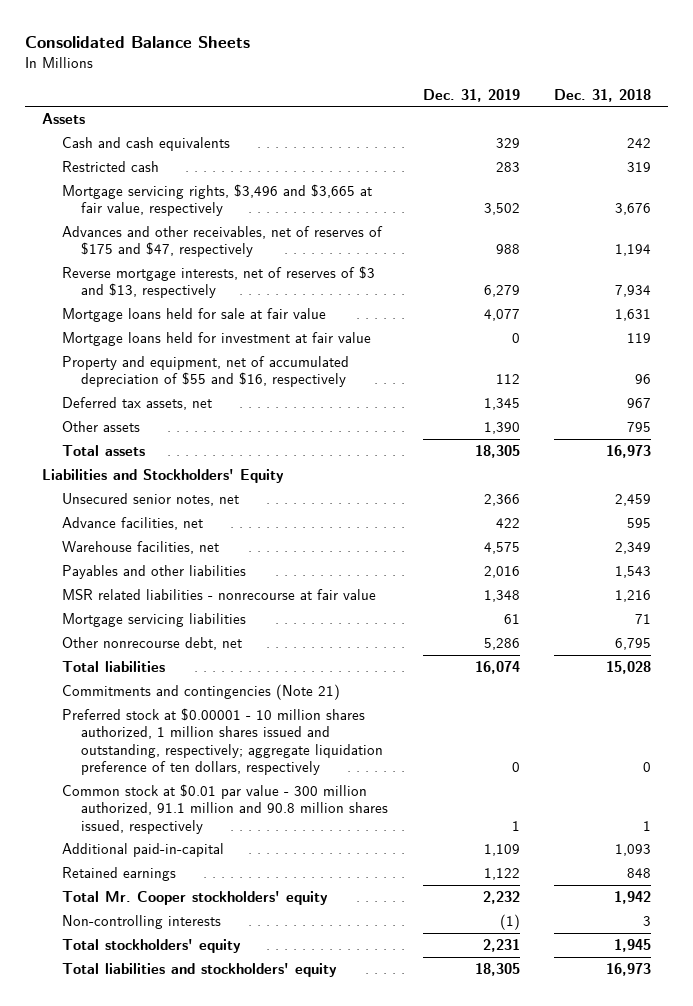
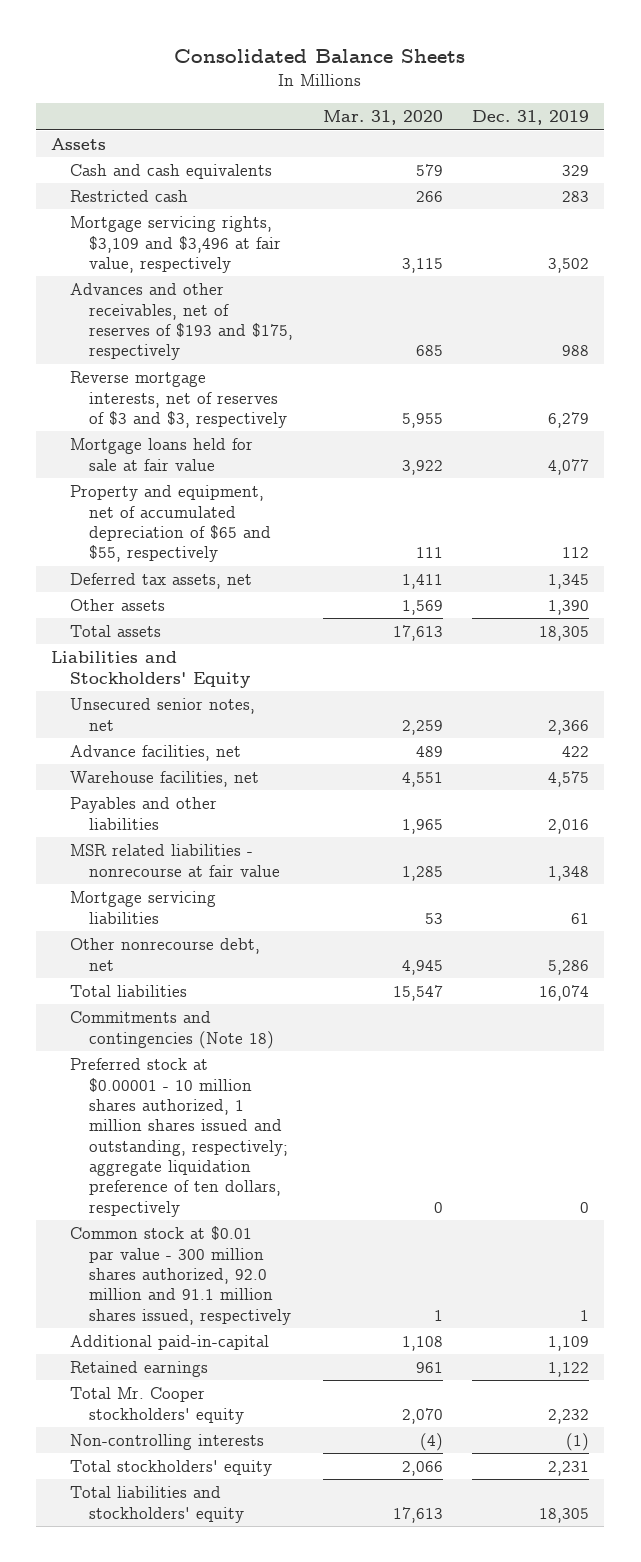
[553,88,651,102] Dec. 31, 2018 -> none
none -> [322,110,443,126] Mar. 31, 2020
[61,184,372,217] Mortgage servicing rights, $3,496 and $3,665 at fair value, respectively -> [70,216,282,273] Mortgage servicing rights, $3,109 and $3,496 at fair value, respectively
[61,226,383,258] Advances and other receivables, net of reserves of $175 and $47, respectively -> [70,283,294,361] Advances and other receivables, net of reserves of $193 and $175, respectively
[61,266,375,299] Reverse mortgage interests, net of reserves of $3 and $13, respectively -> [70,371,288,428] Reverse mortgage interests, net of reserves of $3 and $3, respectively
[61,332,371,347] Mortgage loans held for investment at fair value -> none
[61,356,349,388] Property and equipment, net of accumulated depreciation of $55 and $16, respectively -> [70,485,272,563] Property and equipment, net of accumulated depreciation of $65 and $55, respectively
[61,684,340,701] Commitments and contingencies (Note 21) -> [70,1011,275,1049] Commitments and contingencies (Note 18)
[61,784,389,834] Common stock at $0.01 par value - 300 million authorized, 91.1 million and 90.8 million shares issued, respectively -> [70,1226,292,1325] Common stock at $0.01 par value - 300 million shares authorized, 92.0 million and 91.1 million shares issued, respectively

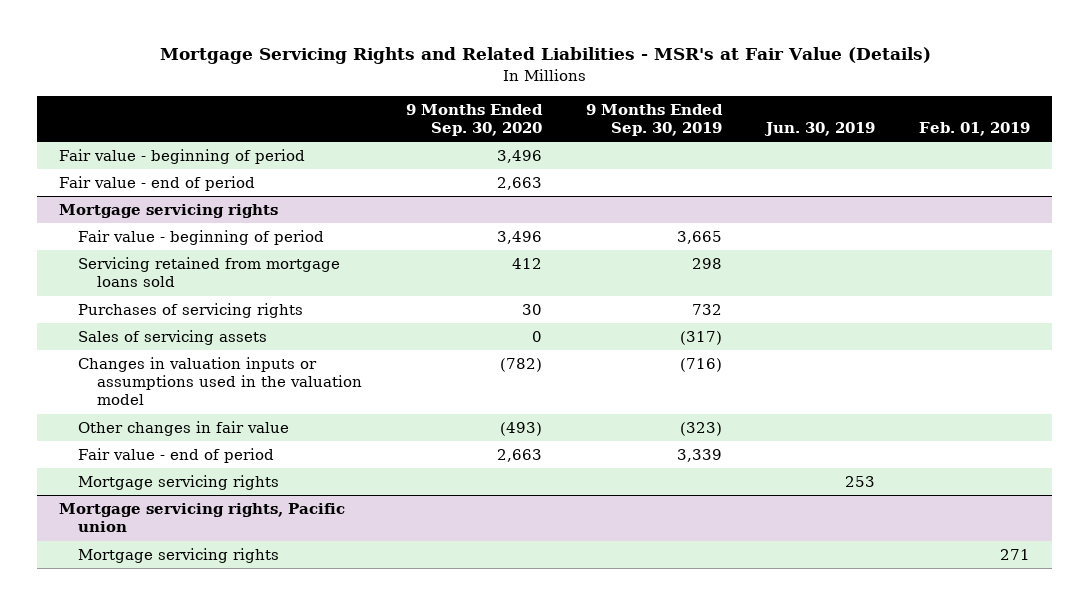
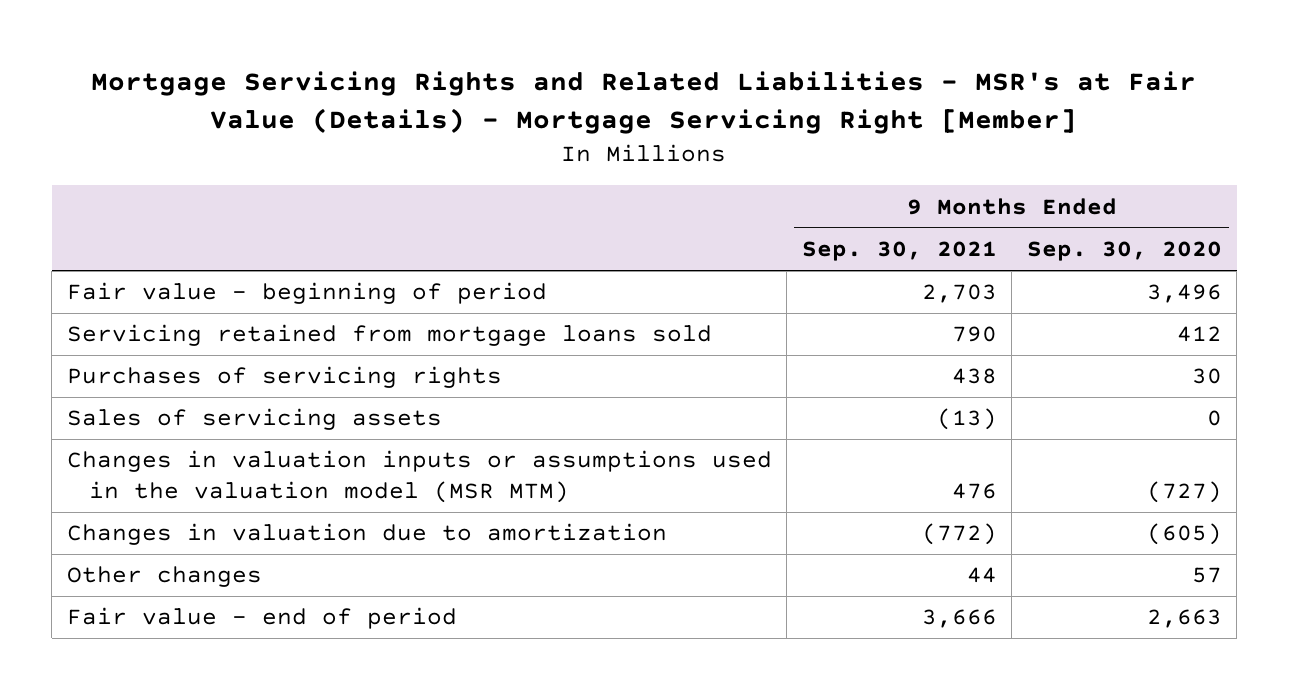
[159,47,931,65] Mortgage Servicing Rights and Related Liabilities - MSR's at Fair Value (Details) -> [91,70,1197,134] Mortgage Servicing Rights and Related Liabilities - MSR's at Fair Value (Details) - Mortgage Servicing Right [Member]
[585,103,723,137] 9 Months Ended Sep. 30, 2019 -> none
[763,122,875,137] Jun. 30, 2019 -> none
[919,122,1031,137] Feb. 01, 2019 -> none
none -> [801,241,997,262] Sep. 30, 2021
[59,176,256,192] Fair value - end of period -> none
[59,204,279,219] Mortgage servicing rights -> none
[77,230,324,246] Fair value - beginning of period -> none
[77,357,362,406] Changes in valuation inputs or assumptions used in the valuation model -> [66,450,772,503] Changes in valuation inputs or assumptions used in the valuation model (MSR MTM)
[499,358,542,373] (782) -> [1146,480,1222,503] (727)
none -> [66,523,667,546] Changes in valuation due to amortization
[77,421,289,437] Other changes in fair value -> [66,566,262,588] Other changes
[499,422,542,437] (493) -> [1191,567,1222,584] 57
[77,475,279,491] Mortgage servicing rights -> none
[59,503,346,533] Mortgage servicing rights, Pacific union -> none
[77,548,279,564] Mortgage servicing rights -> none

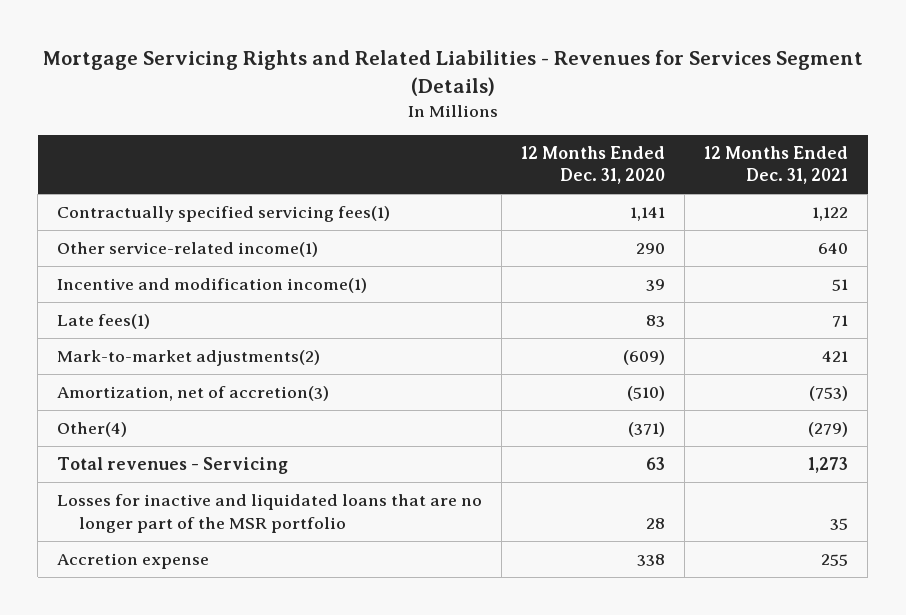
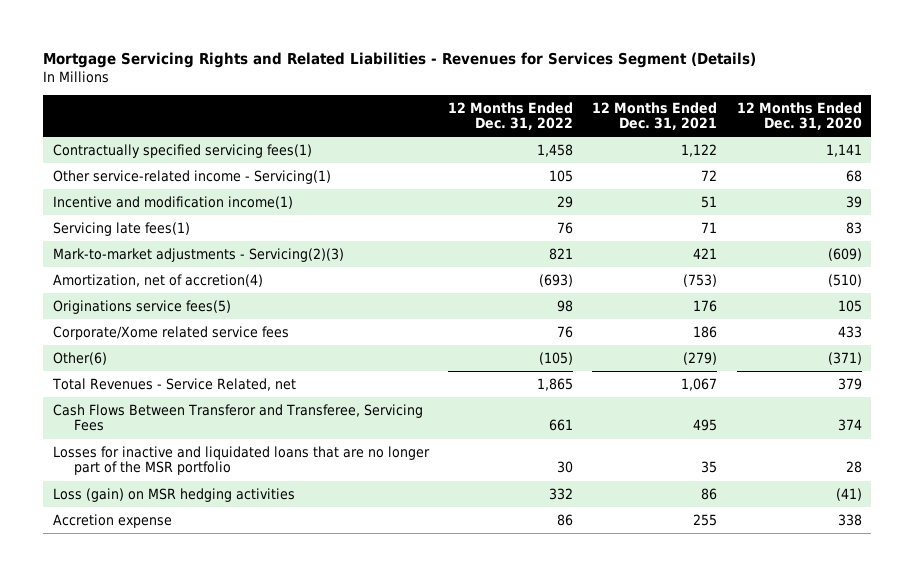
none -> [448,101,574,131] 12 Months Ended Dec. 31, 2022
[57,242,319,258] Other service-related income(1) -> [52,169,331,184] Other service-related income - Servicing(1)
[636,243,666,255] 290 -> [845,169,862,182] 68
[818,243,849,255] 640 -> [701,169,718,181] 72
[57,314,151,330] Late fees(1) -> [52,221,190,236] Servicing late fees(1)
[57,350,321,367] Mark-to-market adjustments(2) -> [52,247,344,262] Mark-to-market adjustments - Servicing(2)(3)
[57,386,330,402] Amortization, net of accretion(3) -> [52,273,263,287] Amortization, net of accretion(4)
none -> [52,299,231,314] Originations service fees(5)
none -> [52,325,289,340] Corporate/Xome related service fees
[57,422,128,438] Other(4) -> [52,351,107,365] Other(6)
[57,457,289,475] Total revenues - Servicing -> [51,377,296,391] Total Revenues - Service Related, net
[646,457,666,471] 63 -> [837,377,862,390] 379
[808,457,849,474] 1,273 -> [681,377,718,391] 1,067
none -> [52,403,423,432] Cash Flows Between Transferor and Transferee, Servicing Fees
none -> [52,487,295,502] Loss (gain) on MSR hedging activities

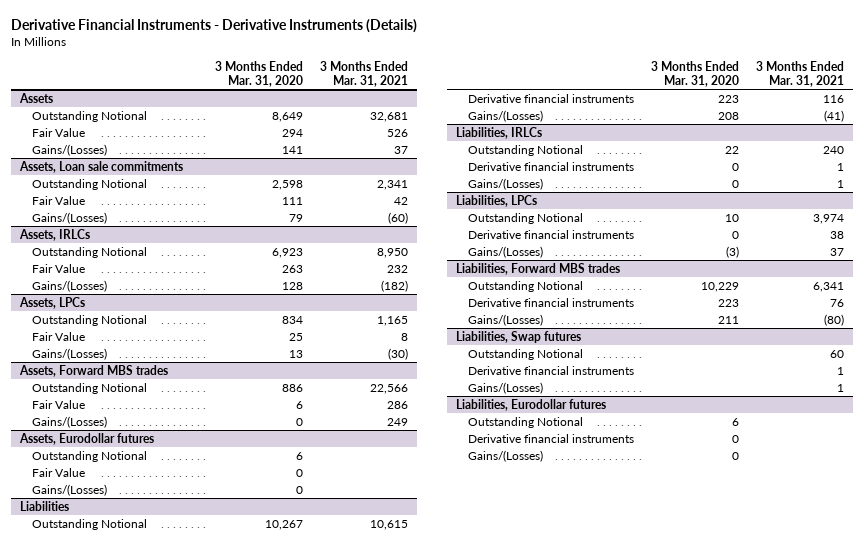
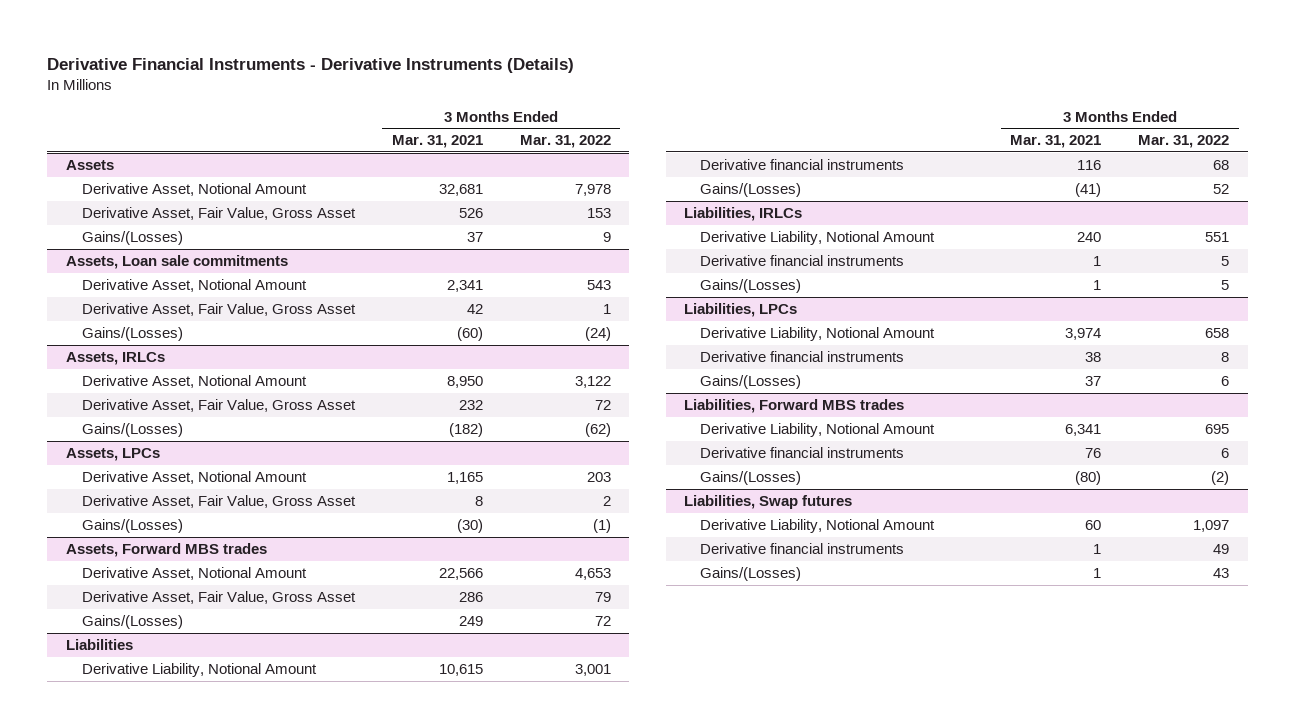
[214,60,303,87] 3 Months Ended Mar. 31, 2020 -> none
none -> [519,135,611,149] Mar. 31, 2022
[31,111,147,123] Outstanding Notional -> [81,182,307,196] Derivative Asset, Notional Amount
[31,128,85,138] Fair Value -> [81,206,356,220] Derivative Asset, Fair Value, Gross Asset
[31,179,147,191] Outstanding Notional -> [81,278,307,292] Derivative Asset, Notional Amount
[31,196,85,206] Fair Value -> [81,302,356,316] Derivative Asset, Fair Value, Gross Asset
[31,247,147,259] Outstanding Notional -> [81,374,307,388] Derivative Asset, Notional Amount
[31,264,85,274] Fair Value -> [81,398,356,412] Derivative Asset, Fair Value, Gross Asset
[31,315,147,327] Outstanding Notional -> [81,470,307,484] Derivative Asset, Notional Amount
[31,332,85,342] Fair Value -> [81,494,356,508] Derivative Asset, Fair Value, Gross Asset
[31,383,147,395] Outstanding Notional -> [81,566,307,580] Derivative Asset, Notional Amount
[31,400,85,410] Fair Value -> [81,590,356,604] Derivative Asset, Fair Value, Gross Asset
[18,433,154,446] Assets, Eurodollar futures -> none
[31,451,147,463] Outstanding Notional -> none
[31,468,85,478] Fair Value -> none
[31,484,107,497] Gains/(Losses) -> none
[31,519,147,531] Outstanding Notional -> [81,662,317,677] Derivative Liability, Notional Amount
[467,145,583,157] Outstanding Notional -> [700,230,936,245] Derivative Liability, Notional Amount
[467,213,583,225] Outstanding Notional -> [700,326,936,341] Derivative Liability, Notional Amount
[467,281,583,293] Outstanding Notional -> [700,422,936,437] Derivative Liability, Notional Amount
[467,349,583,361] Outstanding Notional -> [700,518,936,533] Derivative Liability, Notional Amount
[455,399,606,412] Liabilities, Eurodollar futures -> none
[467,417,583,429] Outstanding Notional -> none
[467,434,634,444] Derivative financial instruments -> none
[467,450,543,463] Gains/(Losses) -> none

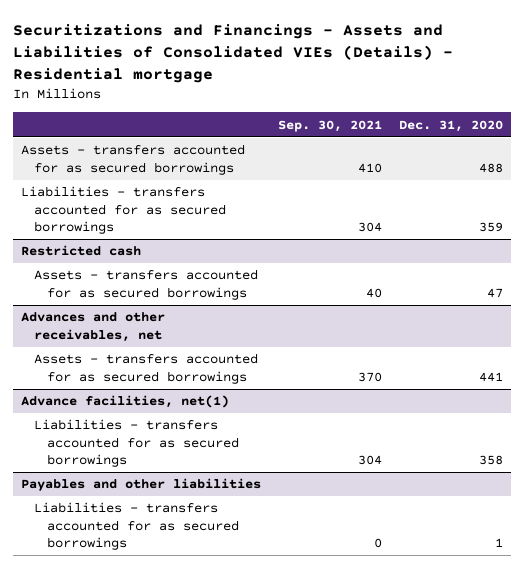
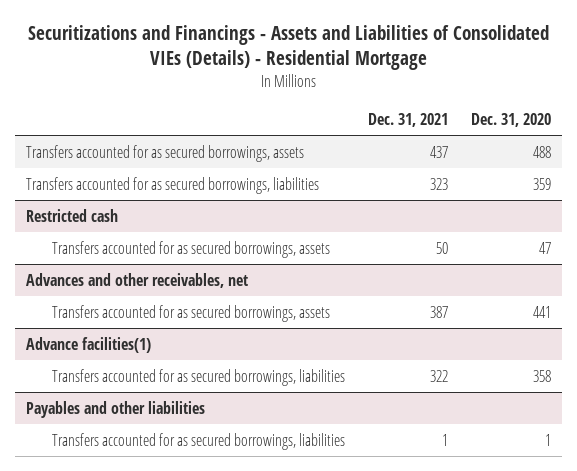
[13,24,454,84] Securitizations and Financings - Assets and Liabilities of Consolidated VIEs (Details) - Residential mortgage -> [27,24,549,71] Securitizations and Financings - Assets and Liabilities of Consolidated VIEs (Details) - Residential Mortgage
[278,119,383,132] Sep. 30, 2021 -> none
none -> [367,112,448,127] Dec. 31, 2021
[21,144,246,175] Assets - transfers accounted for as secured borrowings -> [26,144,305,162] Transfers accounted for as secured borrowings, assets
[21,186,227,234] Liabilities - transfers accounted for as secured borrowings -> [26,176,320,194] Transfers accounted for as secured borrowings, liabilities
[34,269,259,300] Assets - transfers accounted for as secured borrowings -> [51,240,330,258] Transfers accounted for as secured borrowings, assets
[34,353,259,384] Assets - transfers accounted for as secured borrowings -> [51,304,330,322] Transfers accounted for as secured borrowings, assets
[21,395,230,409] Advance facilities, net(1) -> [26,336,152,353] Advance facilities(1)
[34,419,240,467] Liabilities - transfers accounted for as secured borrowings -> [51,368,345,386] Transfers accounted for as secured borrowings, liabilities
[34,502,240,550] Liabilities - transfers accounted for as secured borrowings -> [51,432,345,450] Transfers accounted for as secured borrowings, liabilities

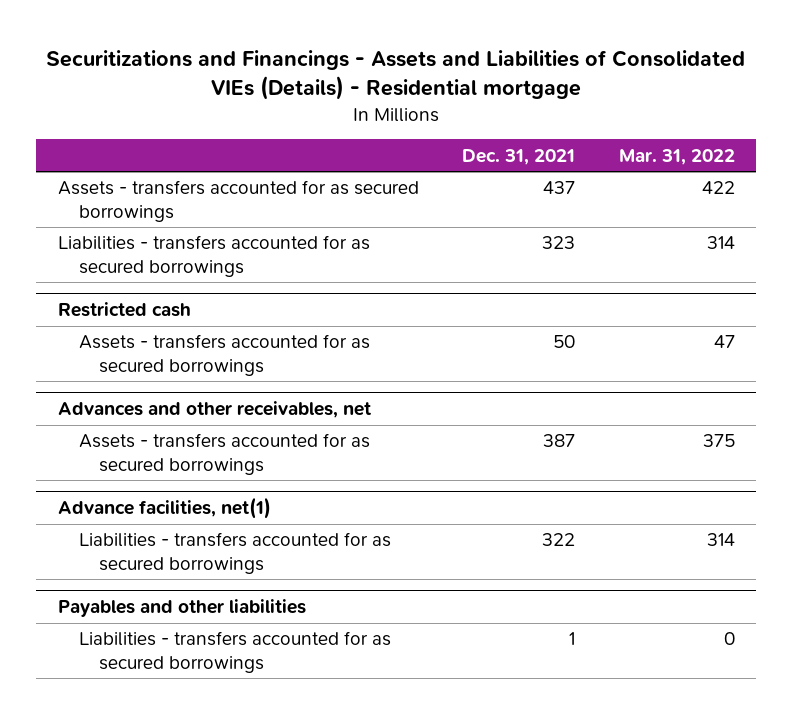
[27,24,549,71] Securitizations and Financings - Assets and Liabilities of Consolidated VIEs (Details) - Residential Mortgage -> [46,49,746,101] Securitizations and Financings - Assets and Liabilities of Consolidated VIEs (Details) - Residential mortgage
[470,112,551,127] Dec. 31, 2020 -> none
none -> [618,148,735,165] Mar. 31, 2022
[26,144,305,162] Transfers accounted for as secured borrowings, assets -> [58,180,420,223] Assets - transfers accounted for as secured borrowings
[26,176,320,194] Transfers accounted for as secured borrowings, liabilities -> [58,235,371,278] Liabilities - transfers accounted for as secured borrowings
[51,240,330,258] Transfers accounted for as secured borrowings, assets -> [78,334,370,377] Assets - transfers accounted for as secured borrowings
[51,304,330,322] Transfers accounted for as secured borrowings, assets -> [78,433,370,476] Assets - transfers accounted for as secured borrowings
[26,336,152,353] Advance facilities(1) -> [58,497,272,520] Advance facilities, net(1)
[51,368,345,386] Transfers accounted for as secured borrowings, liabilities -> [78,532,391,575] Liabilities - transfers accounted for as secured borrowings
[51,432,345,450] Transfers accounted for as secured borrowings, liabilities -> [78,631,391,674] Liabilities - transfers accounted for as secured borrowings

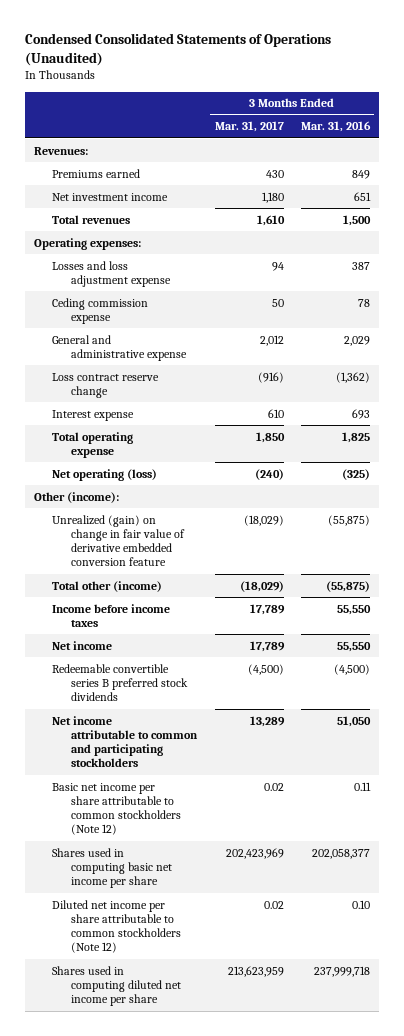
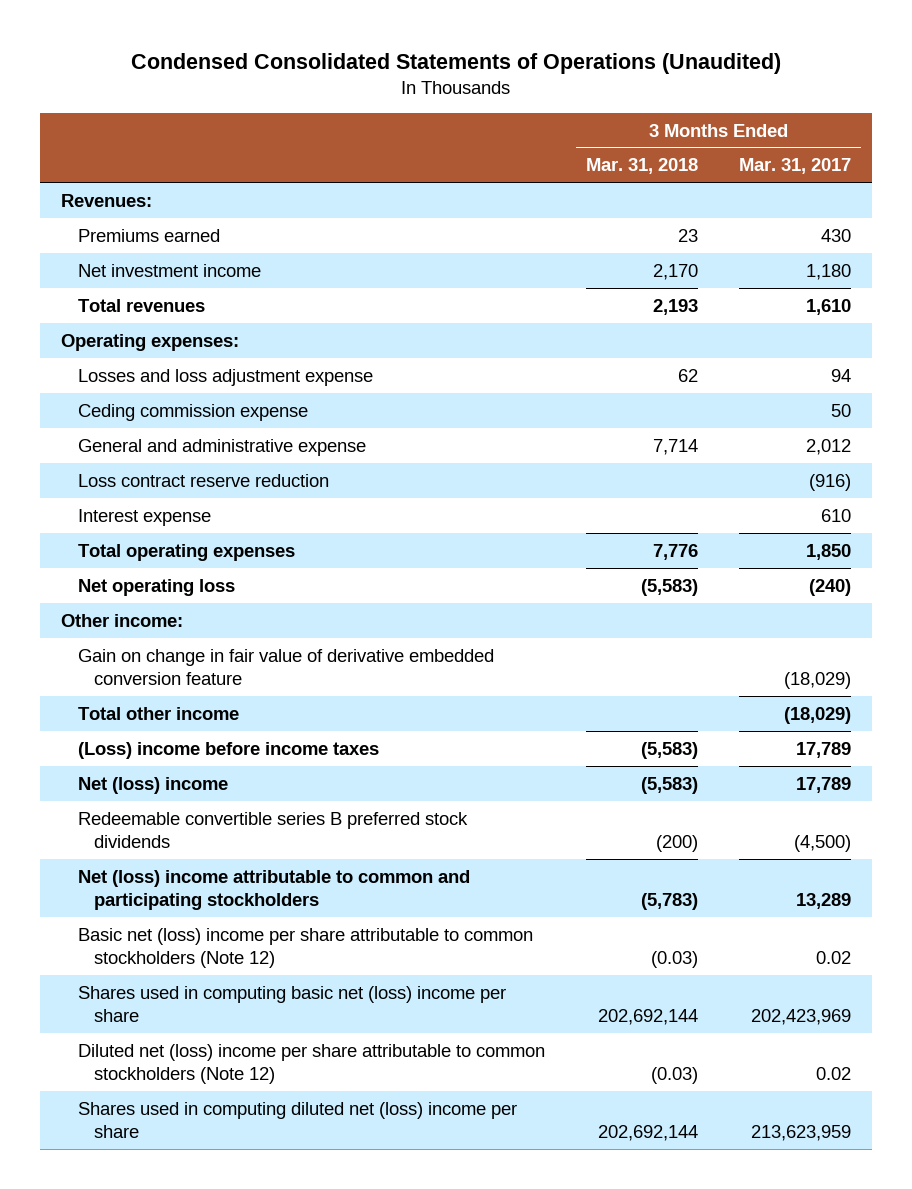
[300,121,371,133] Mar. 31, 2016 -> none
none -> [585,158,698,175] Mar. 31, 2018
[52,372,160,398] Loss contract reserve change -> [77,473,329,487] Loss contract reserve reduction
[52,431,134,458] Total operating expense -> [77,543,295,561] Total operating expenses
[52,468,158,481] Net operating (loss) -> [77,578,235,596] Net operating loss
[33,491,119,503] Other (income): -> [60,613,183,627] Other income:
[52,514,186,567] Unrealized (gain) on change in fair value of derivative embedded conversion feature -> [77,648,494,686] Gain on change in fair value of derivative embedded conversion feature
[52,580,163,592] Total other (income) -> [77,706,239,720] Total other income
[52,603,171,627] Income before income taxes -> [77,741,379,759] (Loss) income before income taxes
[52,640,113,650] Net income -> [77,776,228,794] Net (loss) income
[52,715,199,768] Net income attributable to common and participating stockholders -> [77,869,470,911] Net (loss) income attributable to common and participating stockholders
[52,782,182,836] Basic net income per share attributable to common stockholders (Note 12) -> [77,927,533,969] Basic net (loss) income per share attributable to common stockholders (Note 12)
[52,847,173,889] Shares used in computing basic net income per share -> [77,985,506,1023] Shares used in computing basic net (loss) income per share
[52,899,182,954] Diluted net income per share attributable to common stockholders (Note 12) -> [77,1043,545,1085] Diluted net (loss) income per share attributable to common stockholders (Note 12)
[52,965,182,1007] Shares used in computing diluted net income per share -> [77,1101,517,1139] Shares used in computing diluted net (loss) income per share

